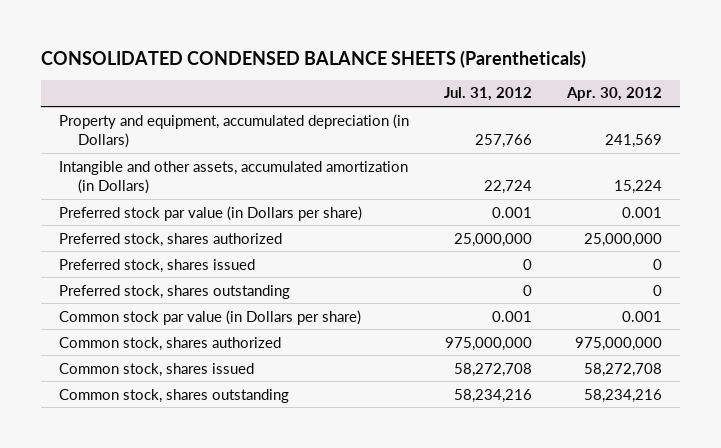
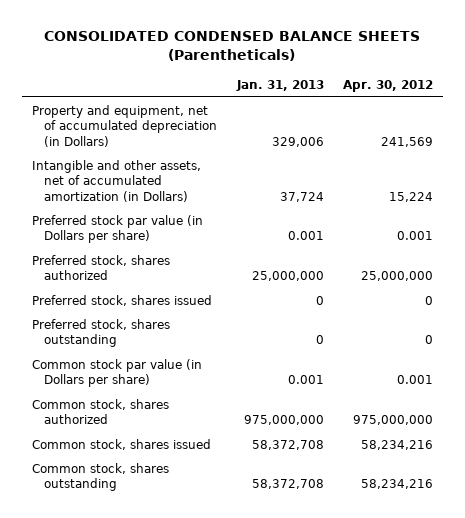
[444,87,533,102] Jul. 31, 2012 -> none
none -> [235,80,324,92] Jan. 31, 2013
[58,113,409,148] Property and equipment, accumulated depreciation (in Dollars) -> [31,104,218,147] Property and equipment, net of accumulated depreciation (in Dollars)
[58,160,408,194] Intangible and other assets, accumulated amortization (in Dollars) -> [31,159,201,202] Intangible and other assets, net of accumulated amortization (in Dollars)
[584,362,663,377] 58,272,708 -> [361,439,434,450] 58,234,216

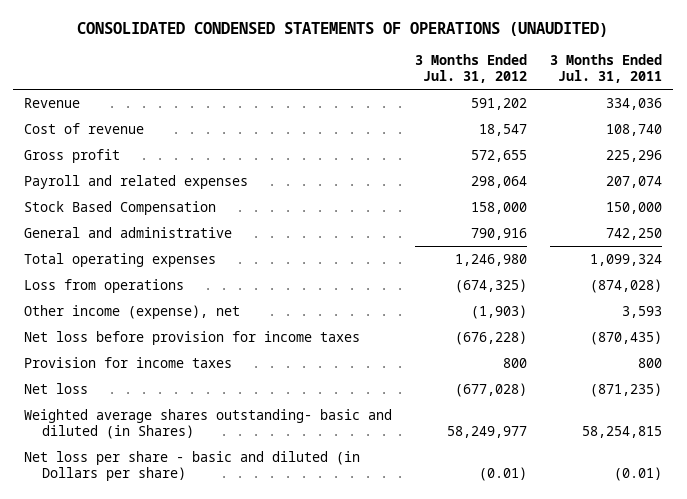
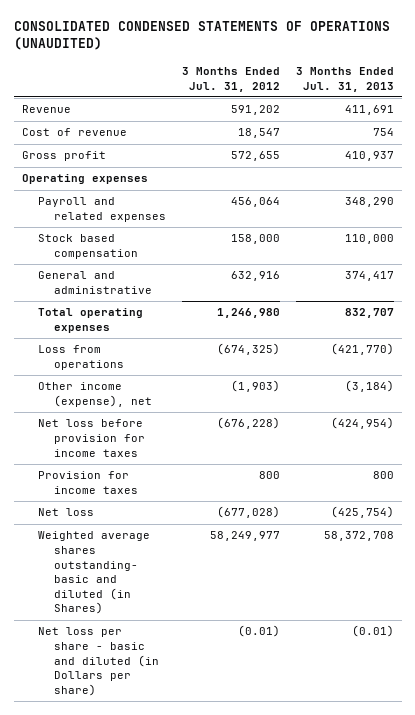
[550,54,663,84] 3 Months Ended Jul. 31, 2011 -> none
none -> [295,67,394,92] 3 Months Ended Jul. 31, 2013
none -> [21,174,148,185] Operating expenses
[471,175,528,188] 298,064 -> [230,197,280,208] 456,064
[24,200,217,215] Stock Based Compensation -> [37,234,138,260] Stock based compensation
[471,227,528,240] 790,916 -> [230,271,280,282] 632,916

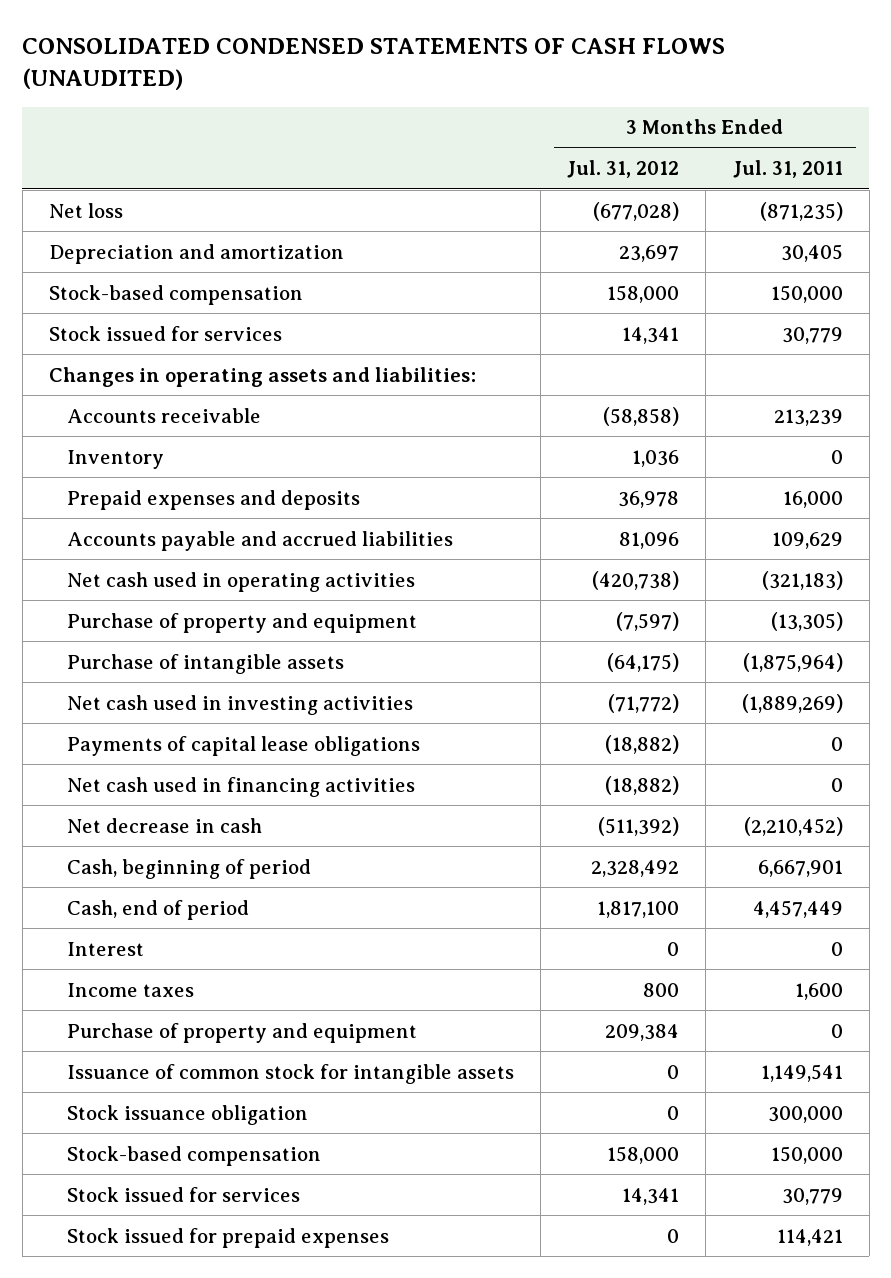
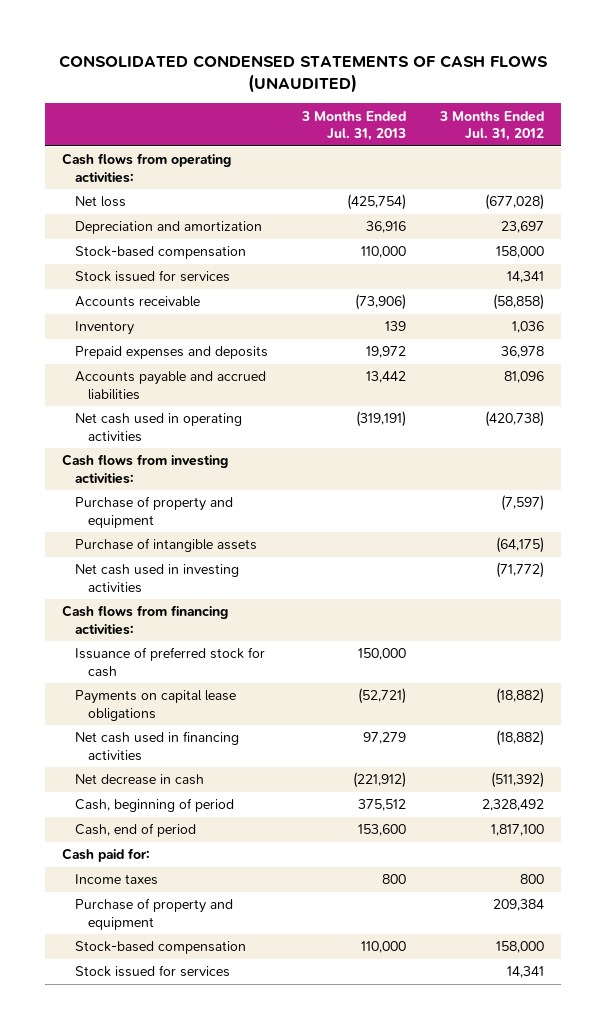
[732,160,843,179] Jul. 31, 2011 -> none
none -> [301,110,407,142] 3 Months Ended Jul. 31, 2013
none -> [62,153,232,183] Cash flows from operating activities:
[48,366,476,387] Changes in operating assets and liabilities: -> none
none -> [62,454,229,484] Cash flows from investing activities:
none -> [62,605,229,635] Cash flows from financing activities:
none -> [75,647,266,677] Issuance of preferred stock for cash
[66,735,420,756] Payments of capital lease obligations -> [75,690,237,721] Payments on capital lease obligations
[66,941,144,956] Interest -> none
none -> [62,848,151,863] Cash paid for:
[66,1063,514,1084] Issuance of common stock for intangible assets -> none
[66,1104,308,1125] Stock issuance obligation -> none
[66,1227,389,1248] Stock issued for prepaid expenses -> none

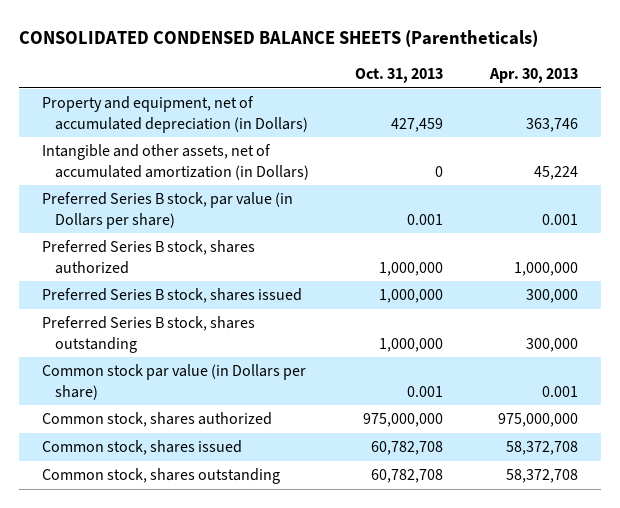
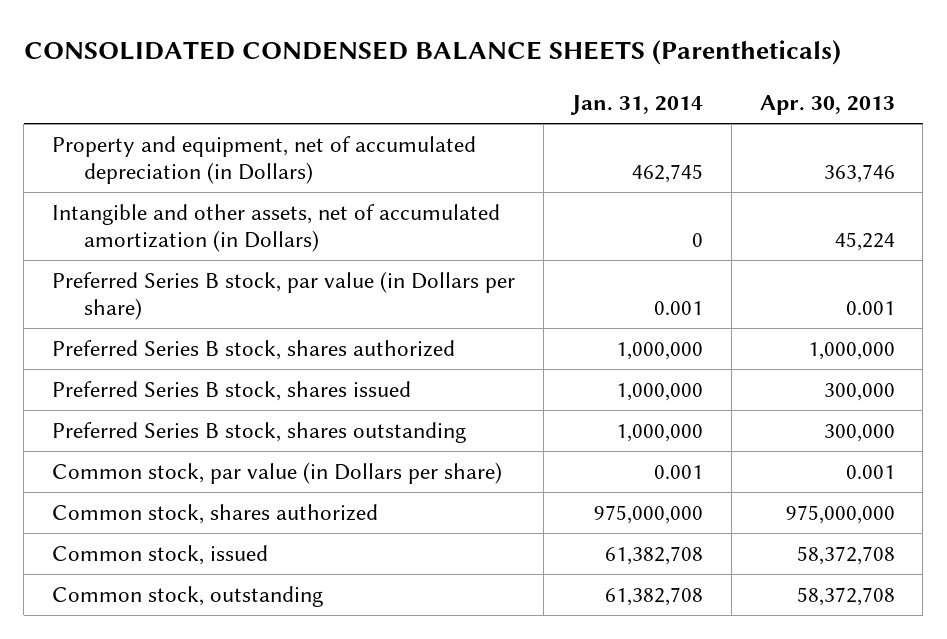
[355,67,444,83] Oct. 31, 2013 -> none
none -> [569,95,703,116] Jan. 31, 2014
[41,364,306,400] Common stock par value (in Dollars per share) -> [52,461,503,484] Common stock, par value (in Dollars per share)
[41,440,242,456] Common stock, shares issued -> [52,544,269,565] Common stock, issued
[41,468,280,485] Common stock, shares outstanding -> [52,585,324,607] Common stock, outstanding

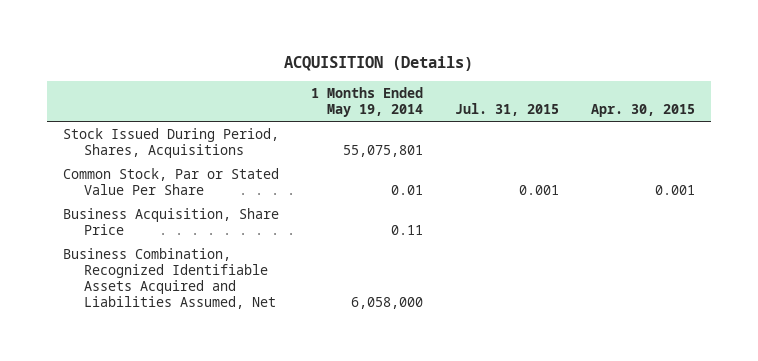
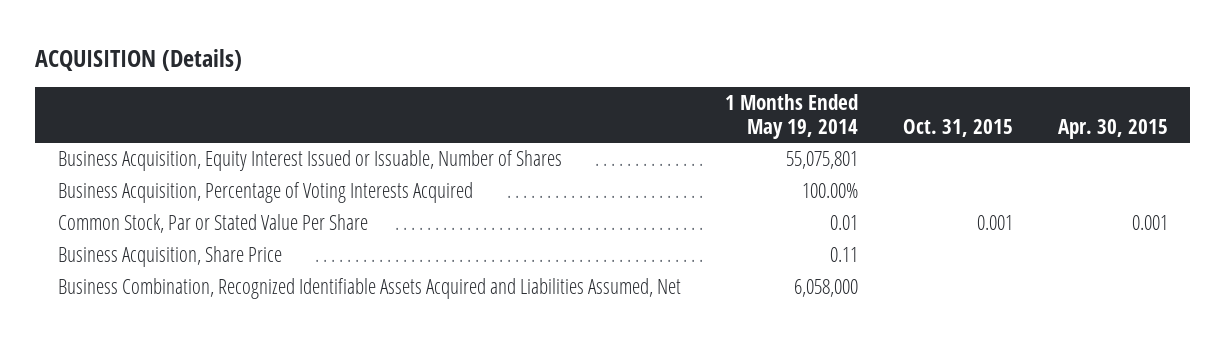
[454,102,559,116] Jul. 31, 2015 -> none
none -> [902,118,1013,137] Oct. 31, 2015
[62,127,279,158] Stock Issued During Period, Shares, Acquisitions -> [57,150,562,172] Business Acquisition, Equity Interest Issued or Issuable, Number of Shares
none -> [57,182,473,204] Business Acquisition, Percentage of Voting Interests Acquired

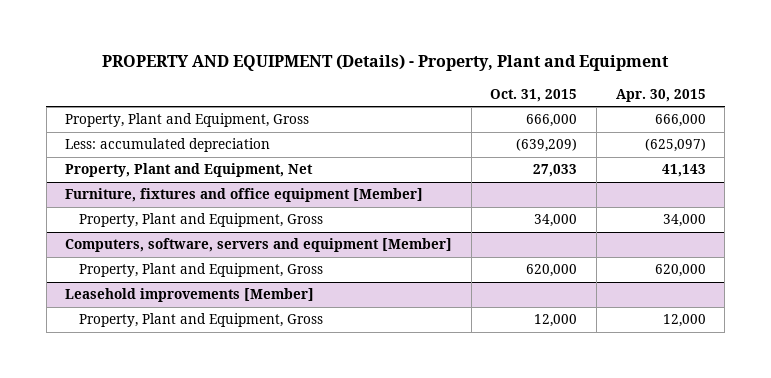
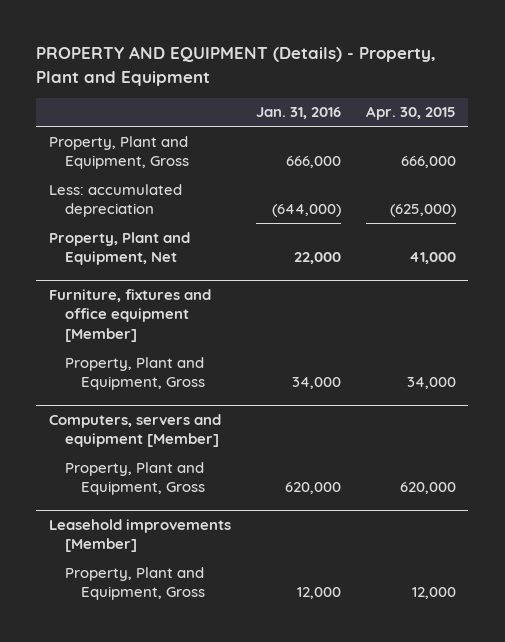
[490,88,578,102] Oct. 31, 2015 -> none
none -> [255,107,341,120] Jan. 31, 2016
[644,138,706,153] (625,097) -> [389,203,456,217] (625,000)
[661,164,706,178] 41,143 -> [408,251,456,264] 41,000
[65,238,453,253] Computers, software, servers and equipment [Member] -> [48,414,221,448] Computers, servers and equipment [Member]

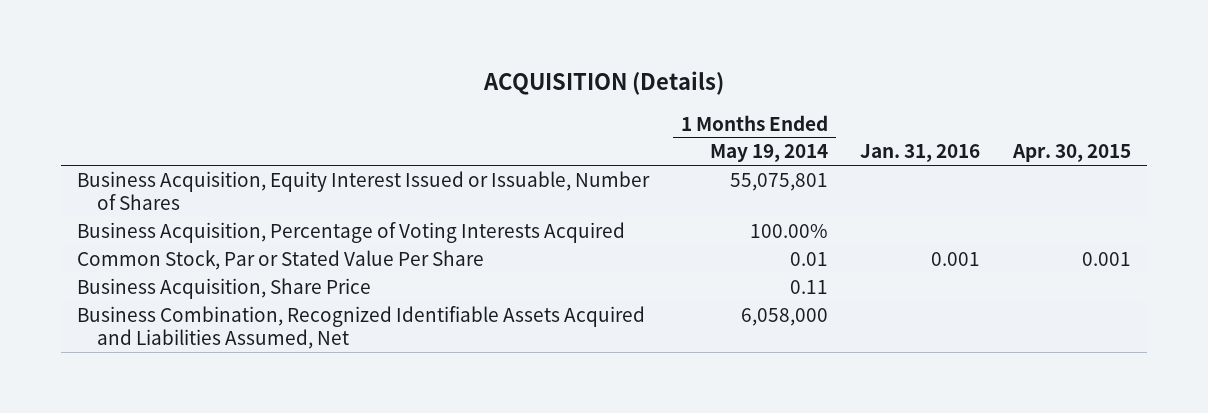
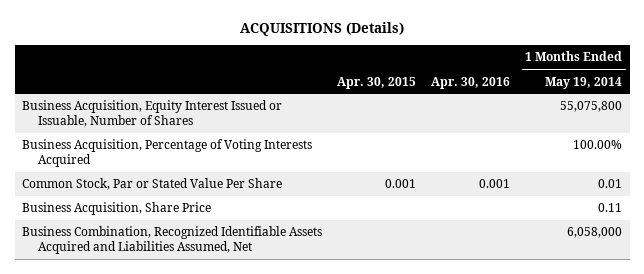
[482,71,724,96] ACQUISITION (Details) -> [240,21,405,36] ACQUISITIONS (Details)
[860,144,981,163] Jan. 31, 2016 -> none
none -> [431,76,511,89] Apr. 30, 2016
[730,172,829,191] 55,075,801 -> [560,101,623,113] 55,075,800

